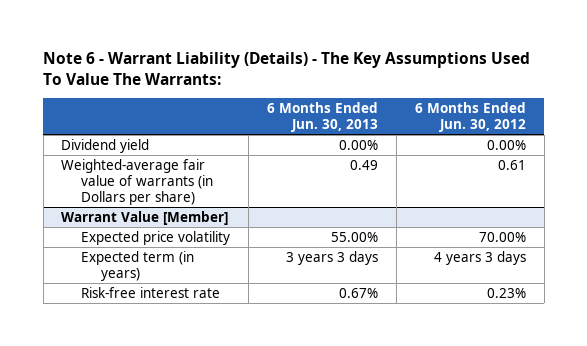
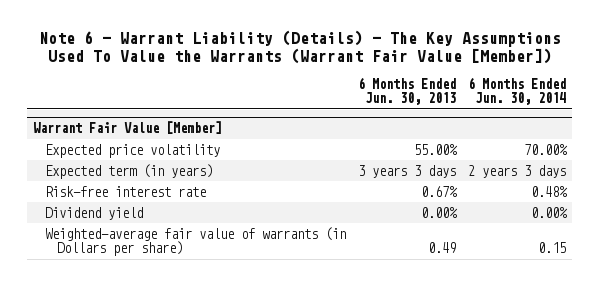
[43,51,531,85] Note 6 - Warrant Liability (Details) - The Key Assumptions Used To Value The Warrants: -> [38,30,561,64] Note 6 - Warrant Liability (Details) - The Key Assumptions Used To Value the Warrants (Warrant Fair Value [Member])
[414,102,526,133] 6 Months Ended Jun. 30, 2012 -> none
none -> [468,76,567,106] 6 Months Ended Jun. 30, 2014
[61,139,150,154] Dividend yield -> none
[61,159,214,205] Weighted-average fair value of warrants (in Dollars per share) -> none
[61,211,229,226] Warrant Value [Member] -> [33,121,223,135] Warrant Fair Value [Member]
none -> [45,206,144,220] Dividend yield
none -> [45,226,347,257] Weighted-average fair value of warrants (in Dollars per share)

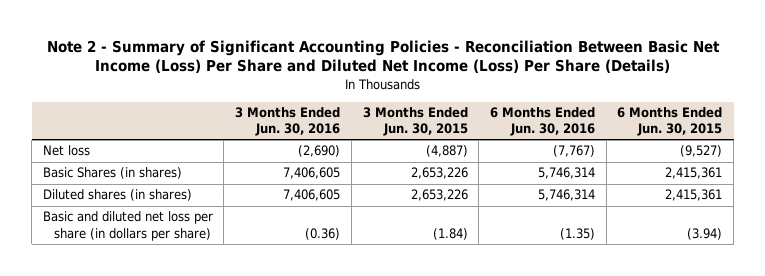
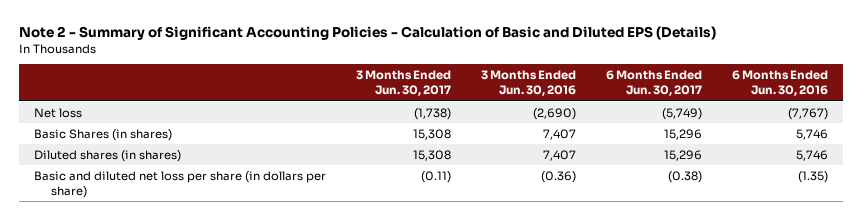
[46,39,720,74] Note 2 - Summary of Significant Accounting Policies - Reconciliation Between Basic Net Income (Loss) Per Share and Diluted Net Income (Loss) Per Share (Details) -> [19,26,717,41] Note 2 - Summary of Significant Accounting Policies - Calculation of Basic and Diluted EPS (Details)
[362,107,468,137] 3 Months Ended Jun. 30, 2015 -> none
[617,107,723,137] 6 Months Ended Jun. 30, 2015 -> none
none -> [356,70,452,97] 3 Months Ended Jun. 30, 2017
none -> [605,70,702,97] 6 Months Ended Jun. 30, 2017
[283,167,341,180] 7,406,605 -> [543,128,577,140] 7,407
[537,167,595,180] 5,746,314 -> [795,128,828,140] 5,746
[283,189,341,202] 7,406,605 -> [543,149,577,161] 7,407
[537,189,595,202] 5,746,314 -> [795,149,828,161] 5,746

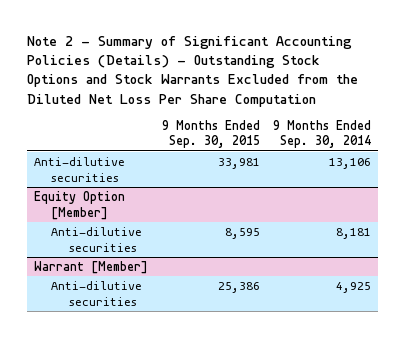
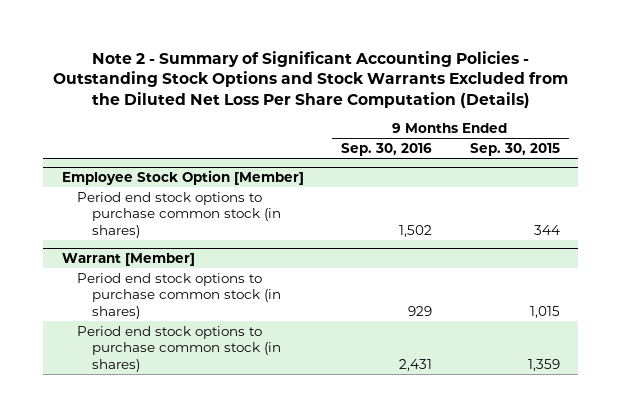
[26,36,358,107] Note 2 - Summary of Significant Accounting Policies (Details) - Outstanding Stock Options and Stock Warrants Excluded from the Diluted Net Loss Per Share Computation -> [52,50,568,109] Note 2 - Summary of Significant Accounting Policies - Outstanding Stock Options and Stock Warrants Excluded from the Diluted Net Loss Per Share Computation (Details)
[273,119,372,149] 9 Months Ended Sep. 30, 2014 -> none
none -> [341,142,433,156] Sep. 30, 2016
[33,156,125,182] Anti-dilutive securities -> none
[33,190,125,220] Equity Option [Member] -> none
[51,226,143,252] Anti-dilutive securities -> none
none -> [61,169,304,185] Employee Stock Option [Member]
none -> [76,191,281,238] Period end stock options to purchase common stock (in shares)
[51,280,143,306] Anti-dilutive securities -> none
none -> [76,272,281,319] Period end stock options to purchase common stock (in shares)
none -> [76,325,281,372] Period end stock options to purchase common stock (in shares)

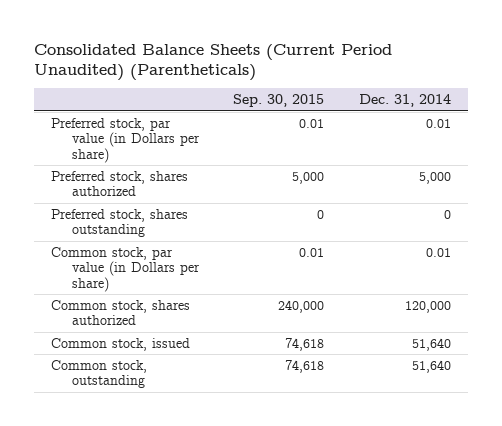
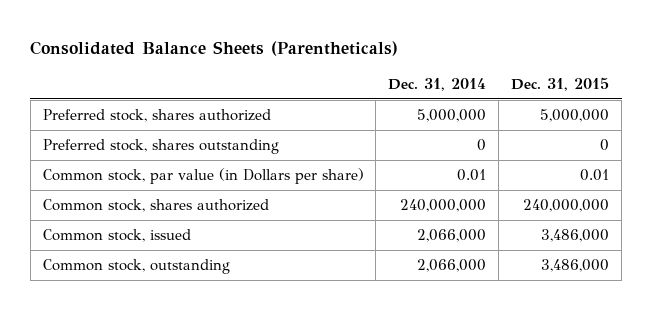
[33,43,392,82] Consolidated Balance Sheets (Current Period Unaudited) (Parentheticals) -> [30,40,399,56] Consolidated Balance Sheets (Parentheticals)
[233,94,325,108] Sep. 30, 2015 -> none
none -> [511,76,610,91] Dec. 31, 2015
[51,117,201,163] Preferred stock, par value (in Dollars per share) -> none
[418,171,451,184] 5,000 -> [417,109,487,123] 5,000,000
[404,300,451,313] 120,000 -> [400,199,487,213] 240,000,000
[411,337,451,351] 51,640 -> [417,229,487,243] 2,066,000
[411,359,451,373] 51,640 -> [417,259,487,273] 2,066,000

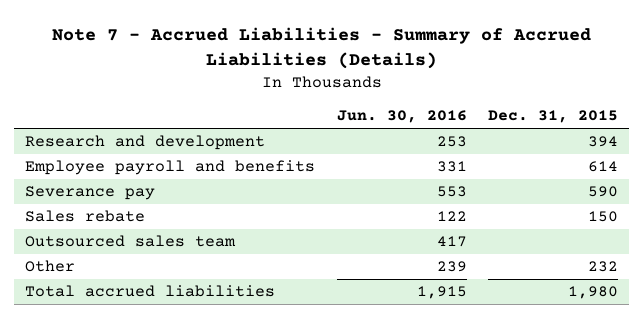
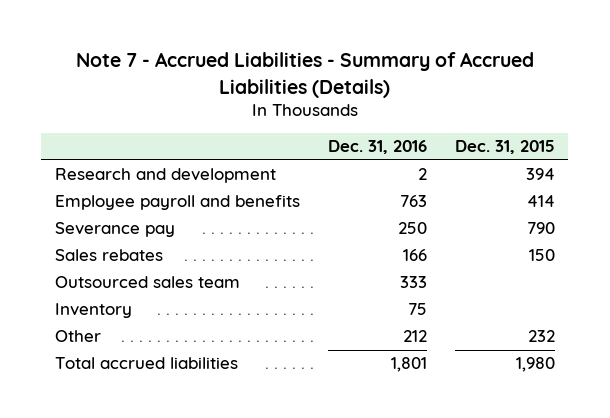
[336,110,467,124] Jun. 30, 2016 -> none
none -> [327,140,427,155] Dec. 31, 2016
[587,161,618,173] 614 -> [526,195,555,208] 414
[587,186,618,198] 590 -> [526,222,555,235] 790
[25,210,146,223] Sales rebate -> [55,249,164,262] Sales rebates
none -> [55,303,133,319] Inventory

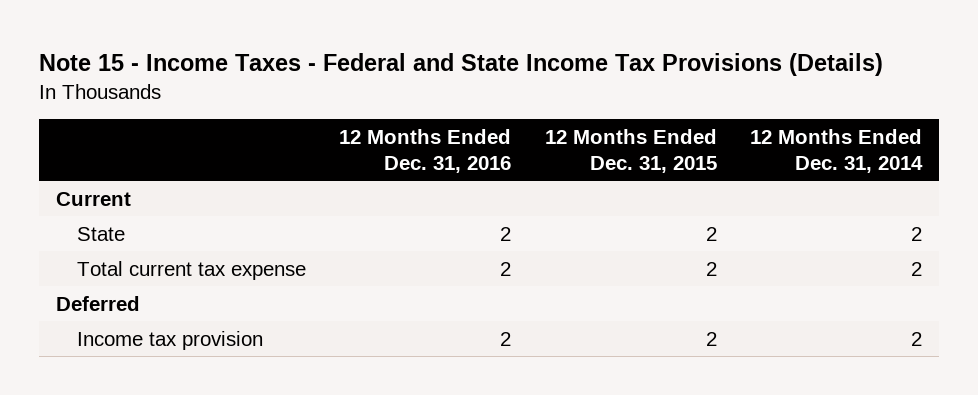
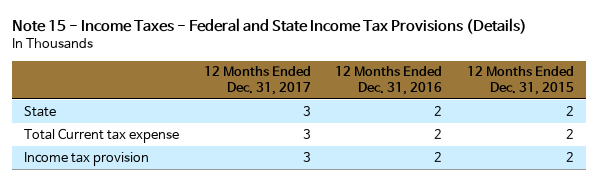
[749,129,923,173] 12 Months Ended Dec. 31, 2014 -> none
none -> [203,66,311,96] 12 Months Ended Dec. 31, 2017
[56,191,132,206] Current -> none
[56,295,141,311] Deferred -> none
[76,260,306,280] Total current tax expense -> [24,127,180,143] Total Current tax expense

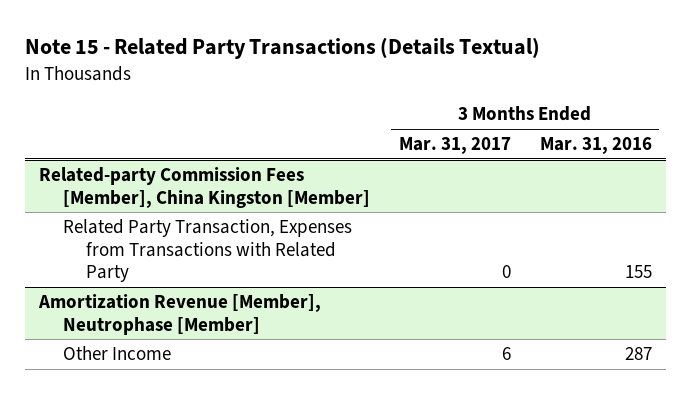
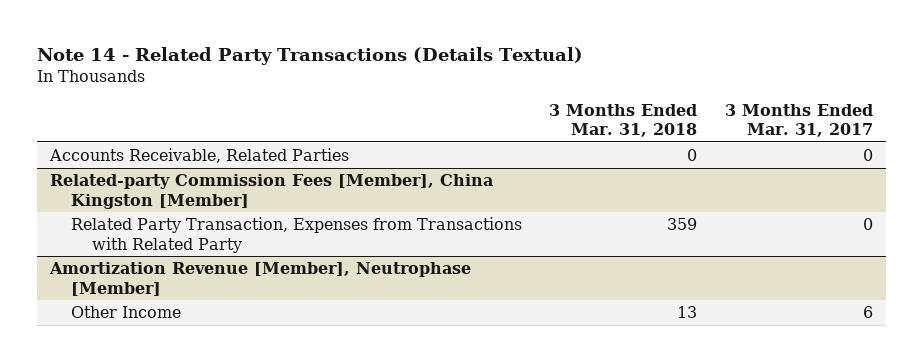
[24,37,540,60] Note 15 - Related Party Transactions (Details Textual) -> [36,46,583,65] Note 14 - Related Party Transactions (Details Textual)
[539,137,652,155] Mar. 31, 2016 -> none
none -> [549,103,698,138] 3 Months Ended Mar. 31, 2018
none -> [49,148,350,164] Accounts Receivable, Related Parties

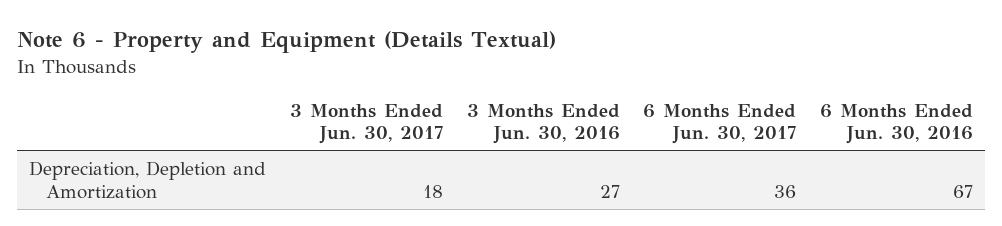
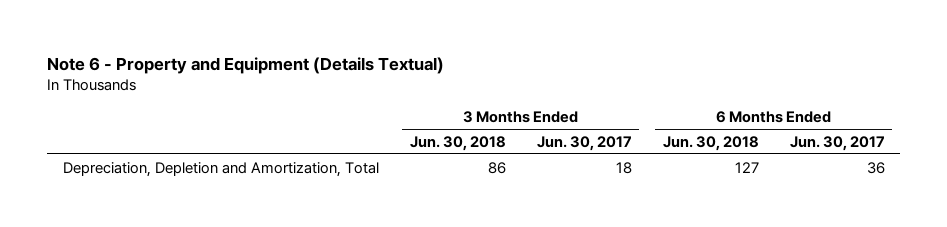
[466,103,620,144] 3 Months Ended Jun. 30, 2016 -> none
[820,103,974,144] 6 Months Ended Jun. 30, 2016 -> none
none -> [409,135,506,151] Jun. 30, 2018
none -> [662,135,759,151] Jun. 30, 2018
[29,161,267,199] Depreciation, Depletion and Amortization -> [62,161,379,177] Depreciation, Depletion and Amortization, Total

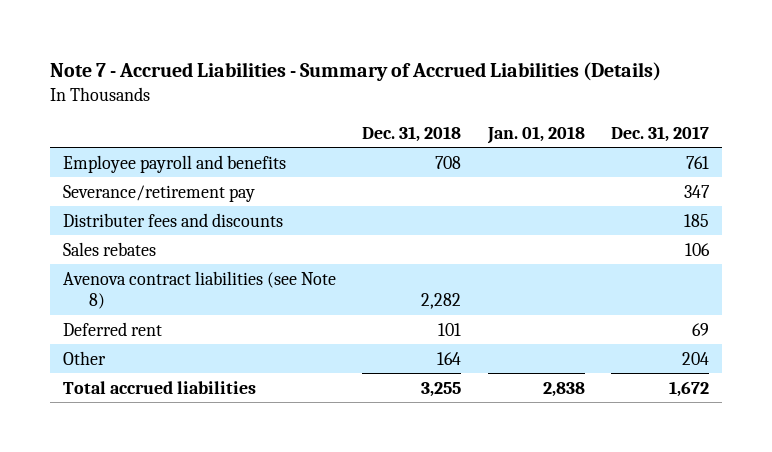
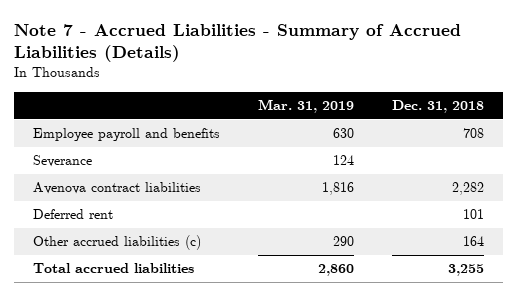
[486,125,585,144] Jan. 01, 2018 -> none
[610,125,709,142] Dec. 31, 2017 -> none
none -> [257,99,354,114] Mar. 31, 2019
[62,212,283,227] Distributer fees and discounts -> none
[62,241,156,256] Sales rebates -> none
[62,184,255,202] Severance/retirement pay -> [32,155,92,168] Severance
[62,270,336,310] Avenova contract liabilities (see Note 8) -> [32,182,201,195] Avenova contract liabilities
[62,350,106,365] Other -> [32,235,201,251] Other accrued liabilities (c)

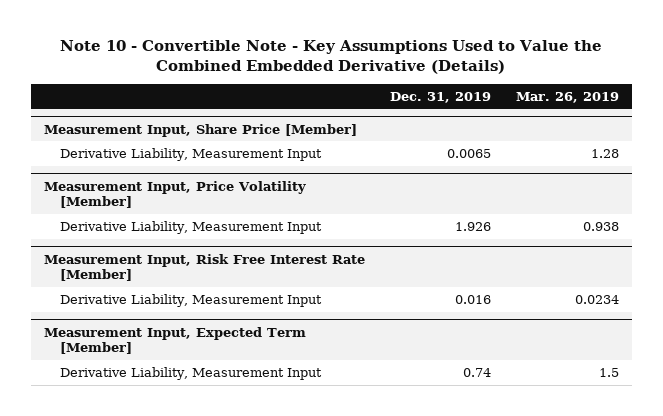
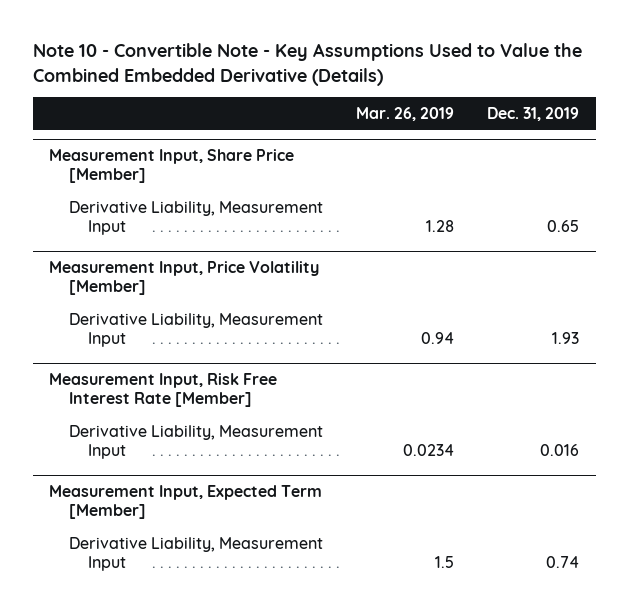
[446,148,491,158] 0.0065 -> [547,219,580,232] 0.65
[454,221,491,231] 1.926 -> [552,331,580,344] 1.93
[583,221,620,231] 0.938 -> [421,331,455,344] 0.94

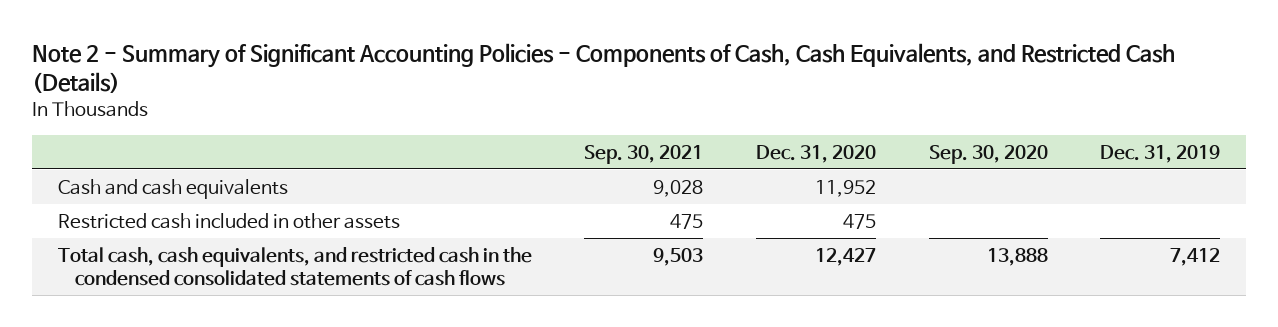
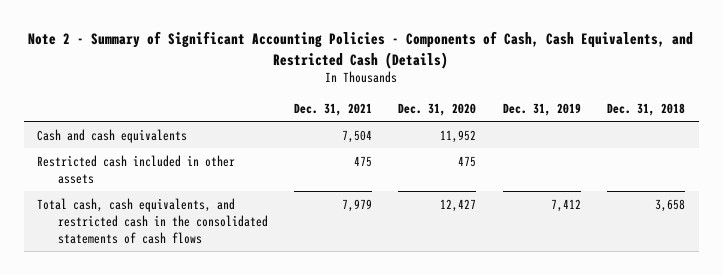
[584,144,704,164] Sep. 30, 2021 -> none
[928,144,1048,164] Sep. 30, 2020 -> none
none -> [294,102,373,116] Dec. 31, 2021
none -> [607,102,686,116] Dec. 31, 2018
[57,246,532,286] Total cash, cash equivalents, and restricted cash in the condensed consolidated statements of cash flows -> [37,197,268,244] Total cash, cash equivalents, and restricted cash in the consolidated statements of cash flows

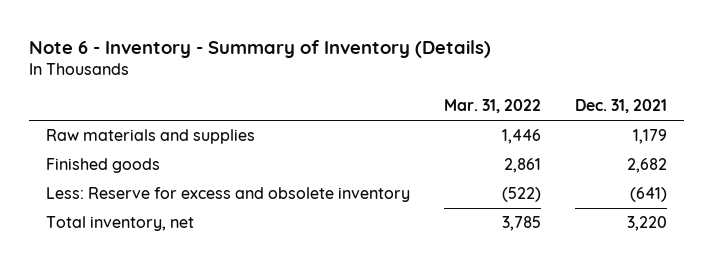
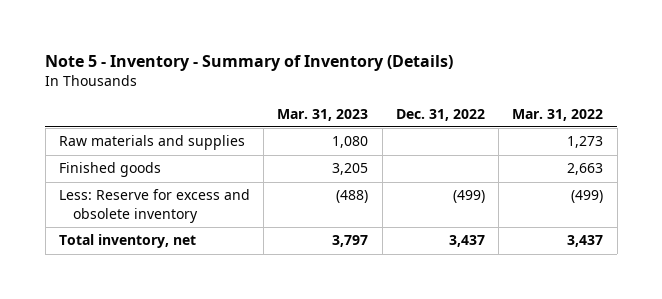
[29,39,492,58] Note 6 - Inventory - Summary of Inventory (Details) -> [45,55,454,72] Note 5 - Inventory - Summary of Inventory (Details)
[575,99,668,114] Dec. 31, 2021 -> none
none -> [277,108,369,121] Mar. 31, 2023
none -> [395,108,485,121] Dec. 31, 2022
[502,129,542,145] 1,446 -> [567,136,604,149] 1,273
[504,158,542,174] 2,861 -> [567,163,604,176] 2,663
[502,187,542,203] (522) -> [571,190,604,204] (499)
[502,216,542,232] 3,785 -> [567,235,604,248] 3,437

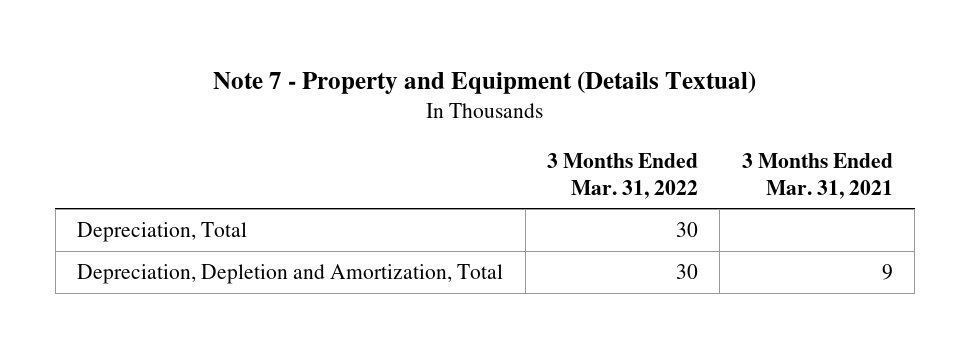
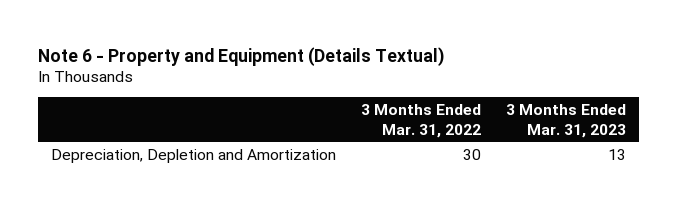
[212,70,756,94] Note 7 - Property and Equipment (Details Textual) -> [37,46,445,66] Note 6 - Property and Equipment (Details Textual)
[741,152,893,199] 3 Months Ended Mar. 31, 2021 -> none
none -> [506,104,627,138] 3 Months Ended Mar. 31, 2023
[77,221,248,242] Depreciation, Total -> none
[77,263,504,284] Depreciation, Depletion and Amortization, Total -> [50,148,336,163] Depreciation, Depletion and Amortization

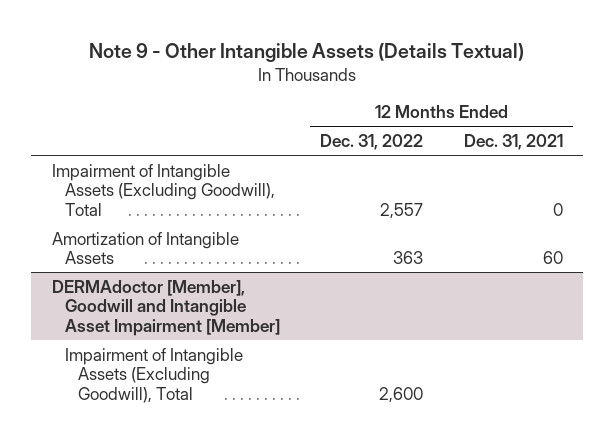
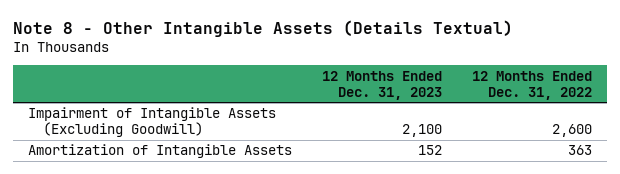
[89,42,525,62] Note 9 - Other Intangible Assets (Details Textual) -> [12,19,513,37] Note 8 - Other Intangible Assets (Details Textual)
[463,134,563,151] Dec. 31, 2021 -> none
none -> [321,70,442,100] 12 Months Ended Dec. 31, 2023
[51,163,275,217] Impairment of Intangible Assets (Excluding Goodwill), Total -> [27,107,276,138] Impairment of Intangible Assets (Excluding Goodwill)
[380,203,424,220] 2,557 -> [551,124,592,138] 2,600
[51,279,280,337] DERMAdoctor [Member], Goodwill and Intangible Asset Impairment [Member] -> none
[64,347,243,404] Impairment of Intangible Assets (Excluding Goodwill), Total -> none

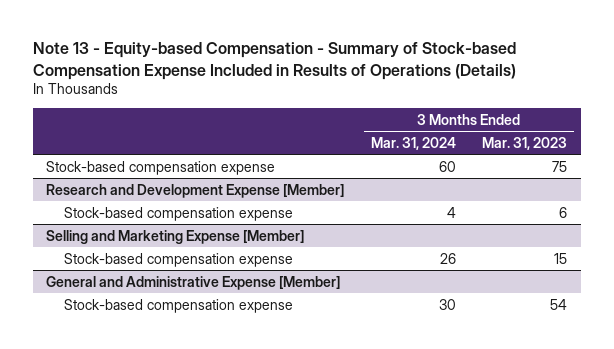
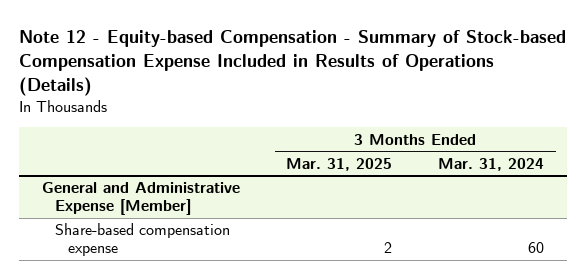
[33,42,517,80] Note 13 - Equity-based Compensation - Summary of Stock-based Compensation Expense Included in Results of Operations (Details) -> [19,30,567,97] Note 12 - Equity-based Compensation - Summary of Stock-based Compensation Expense Included in Results of Operations (Details)
[482,136,568,150] Mar. 31, 2023 -> none
none -> [286,157,393,171] Mar. 31, 2025
[46,160,276,175] Stock-based compensation expense -> none
[46,183,345,198] Research and Development Expense [Member] -> none
[63,206,293,221] Stock-based compensation expense -> none
[46,229,305,244] Selling and Marketing Expense [Member] -> none
[63,252,293,267] Stock-based compensation expense -> none
[63,298,293,313] Stock-based compensation expense -> [55,223,231,257] Share-based compensation expense
[438,298,456,310] 30 -> [528,242,545,254] 60

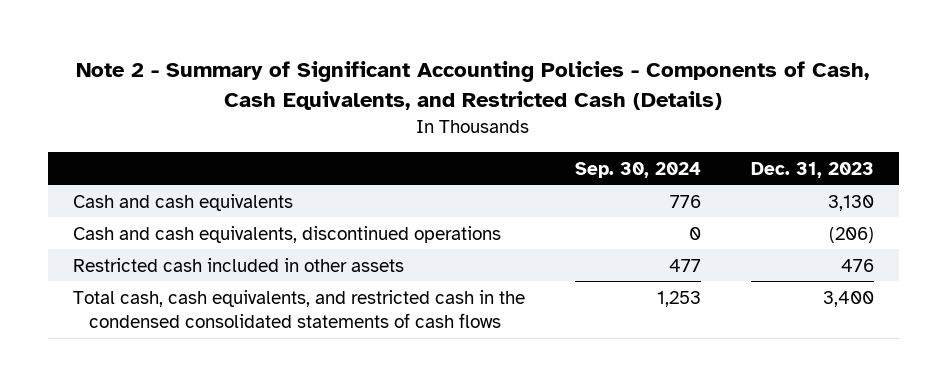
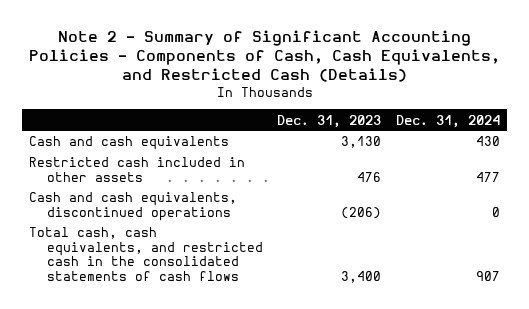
[574,161,701,178] Sep. 30, 2024 -> none
none -> [395,114,500,128] Dec. 31, 2024
[72,225,501,243] Cash and cash equivalents, discontinued operations -> [29,192,238,221] Cash and cash equivalents, discontinued operations
[72,289,525,329] Total cash, cash equivalents, and restricted cash in the condensed consolidated statements of cash flows -> [29,227,263,281] Total cash, cash equivalents, and restricted cash in the consolidated statements of cash flows

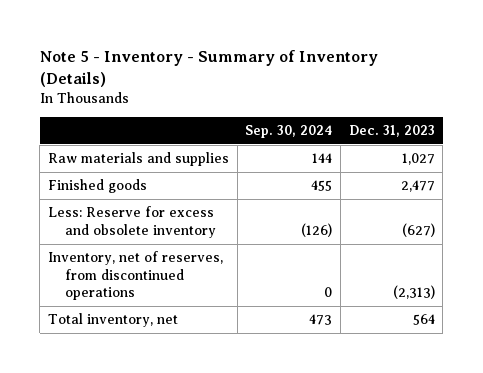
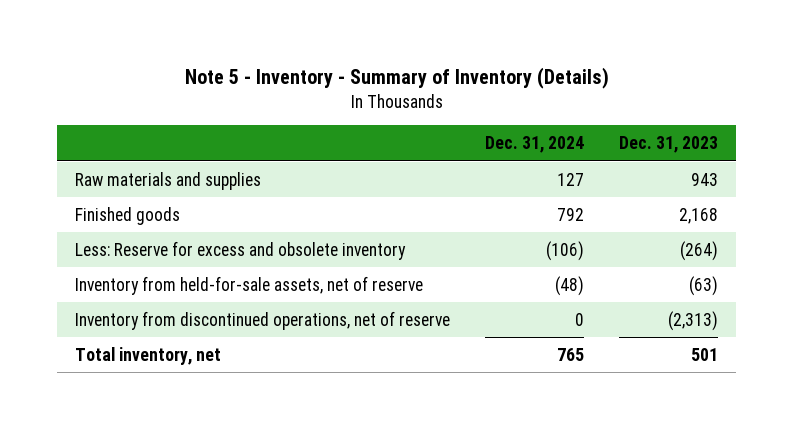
[245,125,333,139] Sep. 30, 2024 -> none
none -> [485,136,585,154] Dec. 31, 2024
[401,153,435,166] 1,027 -> [691,172,719,186] 943
[400,180,435,193] 2,477 -> [679,207,719,224] 2,168
[401,222,435,237] (627) -> [680,240,719,261] (264)
none -> [74,275,423,295] Inventory from held-for-sale assets, net of reserve
[48,251,224,301] Inventory, net of reserves, from discontinued operations -> [74,310,450,330] Inventory from discontinued operations, net of reserve
[412,314,435,326] 564 -> [691,347,719,361] 501

